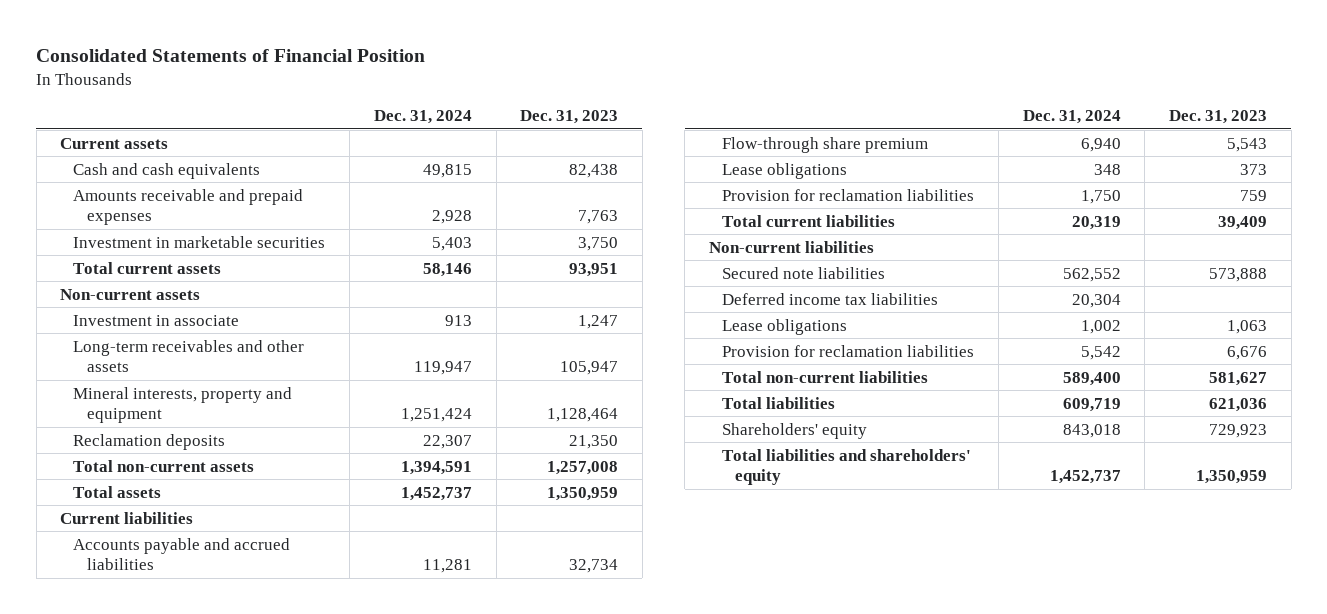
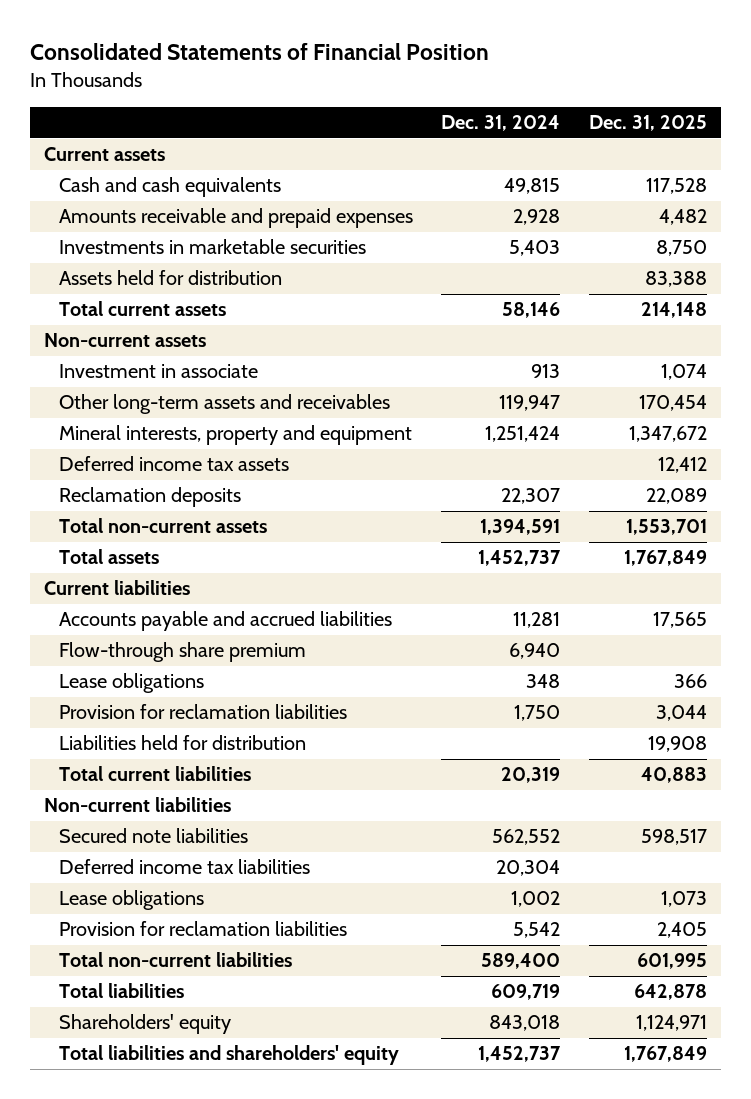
[520,109,619,124] Dec. 31, 2023 -> none
none -> [589,115,708,132] Dec. 31, 2025
[73,235,326,248] Investment in marketable securities -> [58,239,366,255] Investments in marketable securities
none -> [58,270,282,286] Assets held for distribution
[73,339,305,373] Long-term receivables and other assets -> [58,394,390,415] Other long-term assets and receivables
none -> [58,456,289,472] Deferred income tax assets
none -> [58,735,306,751] Liabilities held for distribution

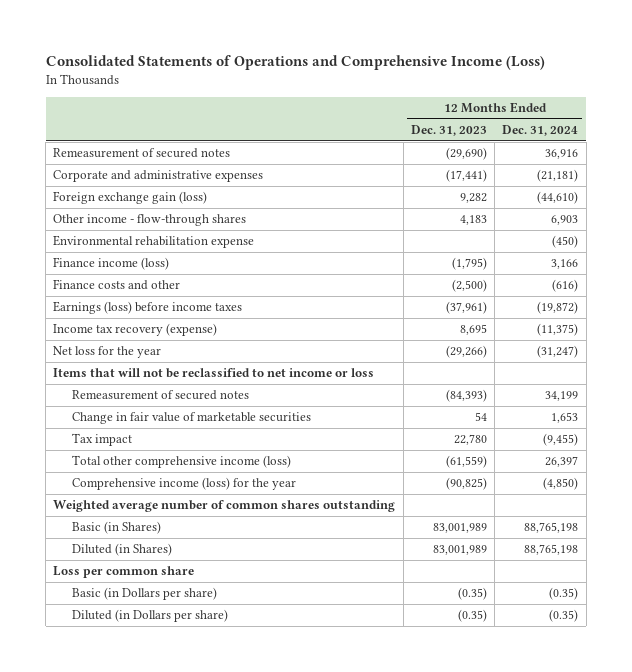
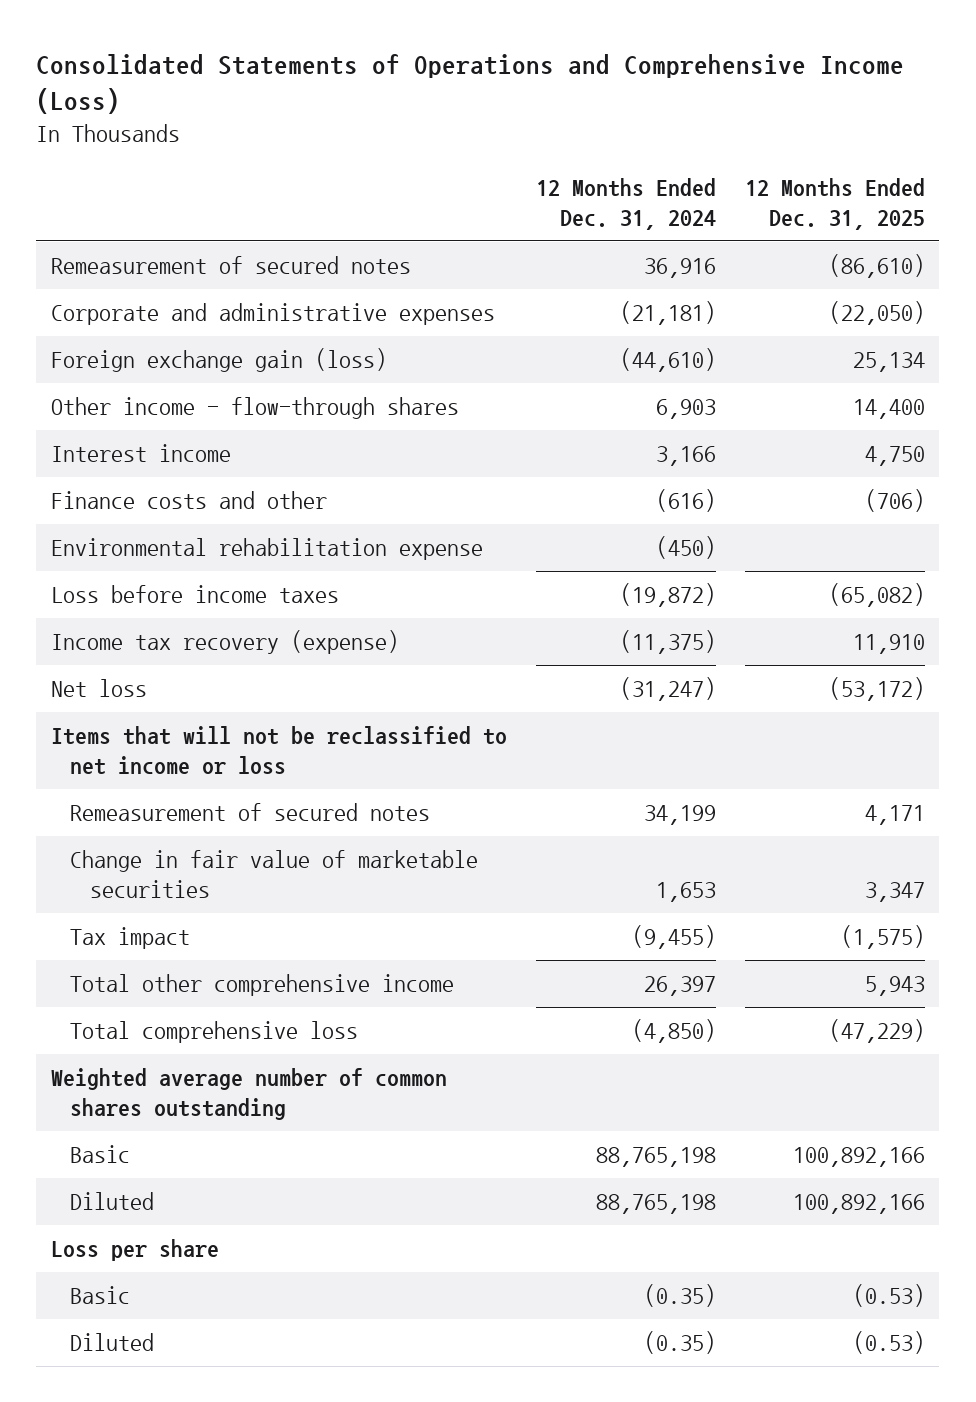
[410,124,487,136] Dec. 31, 2023 -> none
none -> [744,177,925,230] 12 Months Ended Dec. 31, 2025
[53,257,170,271] Finance income (loss) -> [50,443,231,462] Interest income
[53,235,255,249] Environmental rehabilitation expense -> [50,537,483,560] Environmental rehabilitation expense
[53,301,243,315] Earnings (loss) before income taxes -> [50,584,339,603] Loss before income taxes
[53,346,162,359] Net loss for the year -> [50,678,147,697] Net loss
[72,455,292,469] Total other comprehensive income (loss) -> [70,973,455,996] Total other comprehensive income
[72,477,297,491] Comprehensive income (loss) for the year -> [70,1020,359,1043] Total comprehensive loss
[72,521,162,535] Basic (in Shares) -> [70,1144,131,1163] Basic
[72,543,173,557] Diluted (in Shares) -> [70,1191,155,1210] Diluted
[53,566,195,579] Loss per common share -> [50,1238,219,1261] Loss per share
[72,587,218,601] Basic (in Dollars per share) -> [70,1285,131,1304] Basic
[72,609,229,623] Diluted (in Dollars per share) -> [70,1332,155,1351] Diluted

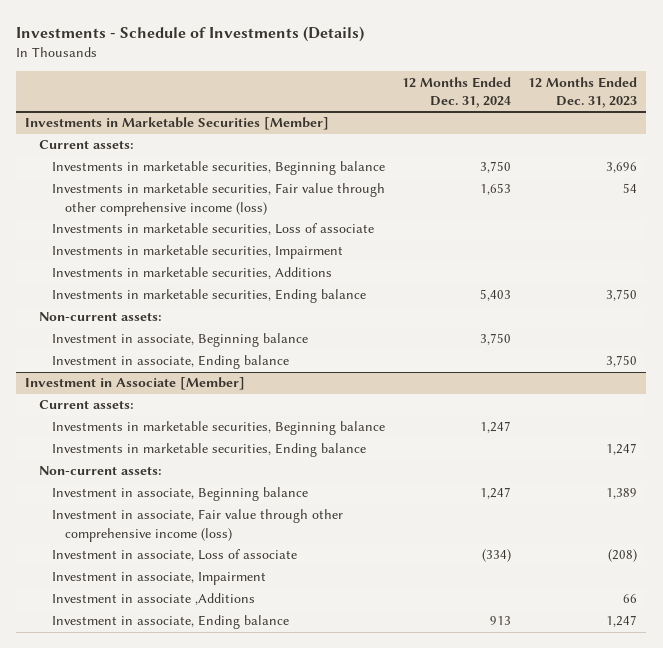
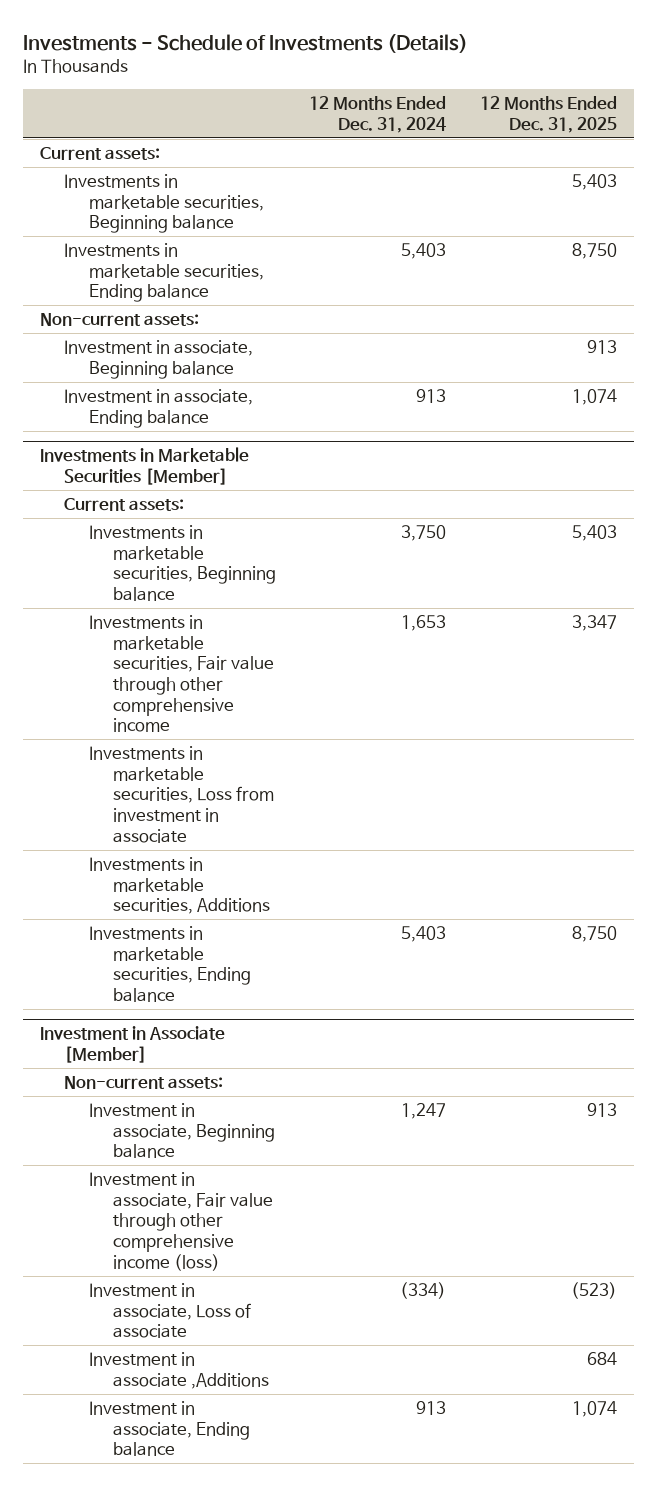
[528,76,638,109] 12 Months Ended Dec. 31, 2023 -> none
none -> [479,95,617,133] 12 Months Ended Dec. 31, 2025
none -> [40,147,161,161] Current assets:
none -> [64,174,264,234] Investments in marketable securities, Beginning balance
none -> [64,243,264,303] Investments in marketable securities, Ending balance
none -> [40,313,200,327] Non-current assets:
none -> [64,340,254,379] Investment in associate, Beginning balance
none -> [64,389,254,428] Investment in associate, Ending balance
[51,245,343,260] Investments in marketable securities, Impairment -> none
[51,183,385,216] Investments in marketable securities, Fair value through other comprehensive income (loss) -> [88,615,274,733] Investments in marketable securities, Fair value through other comprehensive income
[51,223,374,236] Investments in marketable securities, Loss of associate -> [88,746,274,843] Investments in marketable securities, Loss from investment in associate
[38,312,162,322] Non-current assets: -> none
[51,333,308,348] Investment in associate, Beginning balance -> none
[51,355,289,370] Investment in associate, Ending balance -> none
[38,400,134,410] Current assets: -> none
[51,421,385,436] Investments in marketable securities, Beginning balance -> none
[51,443,366,458] Investments in marketable securities, Ending balance -> none
[51,572,266,586] Investment in associate, Impairment -> none

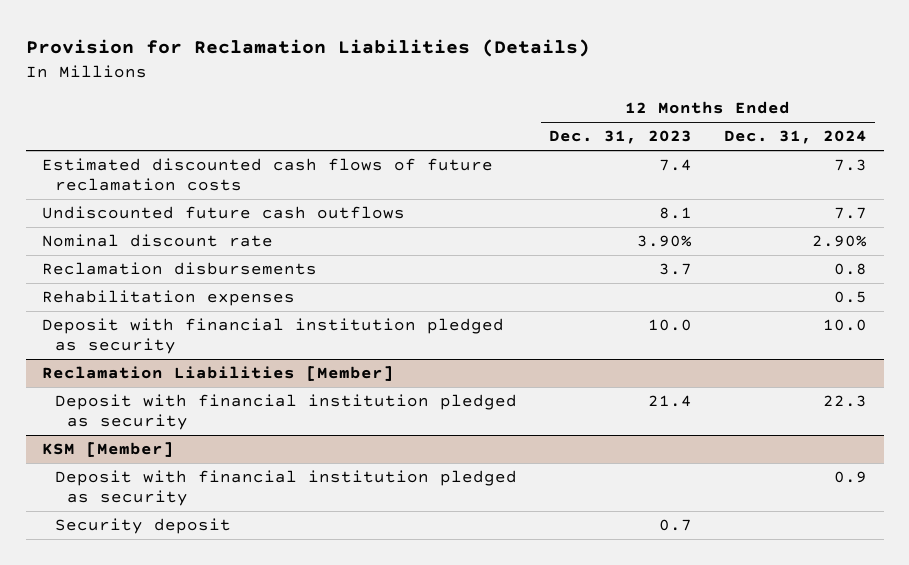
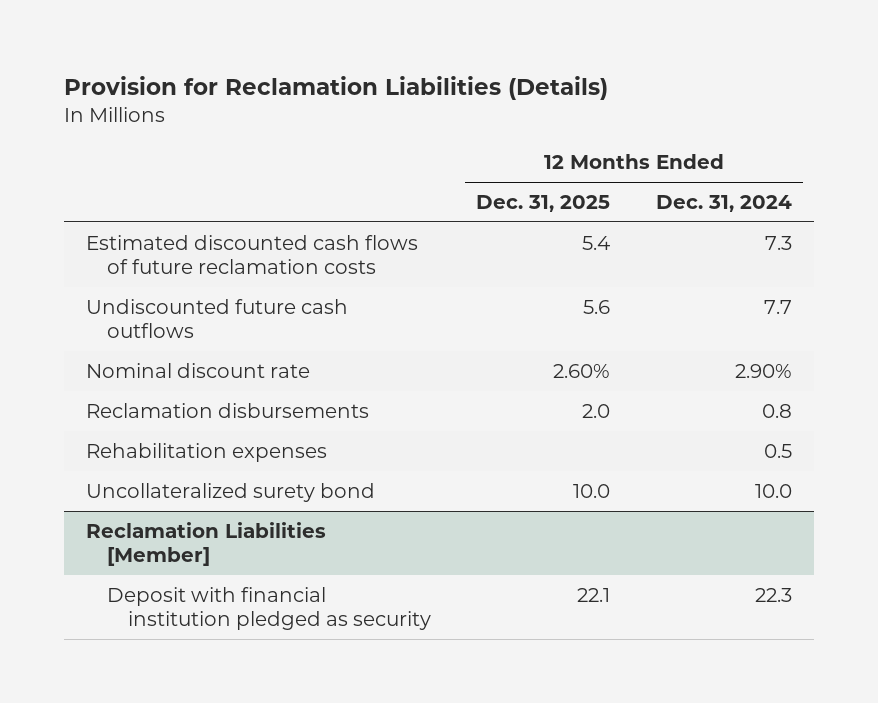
[549,130,693,145] Dec. 31, 2023 -> none
none -> [476,194,611,212] Dec. 31, 2025
[42,318,505,355] Deposit with financial institution pledged as security -> none
none -> [86,482,376,502] Uncollateralized surety bond
[42,442,175,458] KSM [Member] -> none
[54,470,517,507] Deposit with financial institution pledged as security -> none
[54,518,231,535] Security deposit -> none

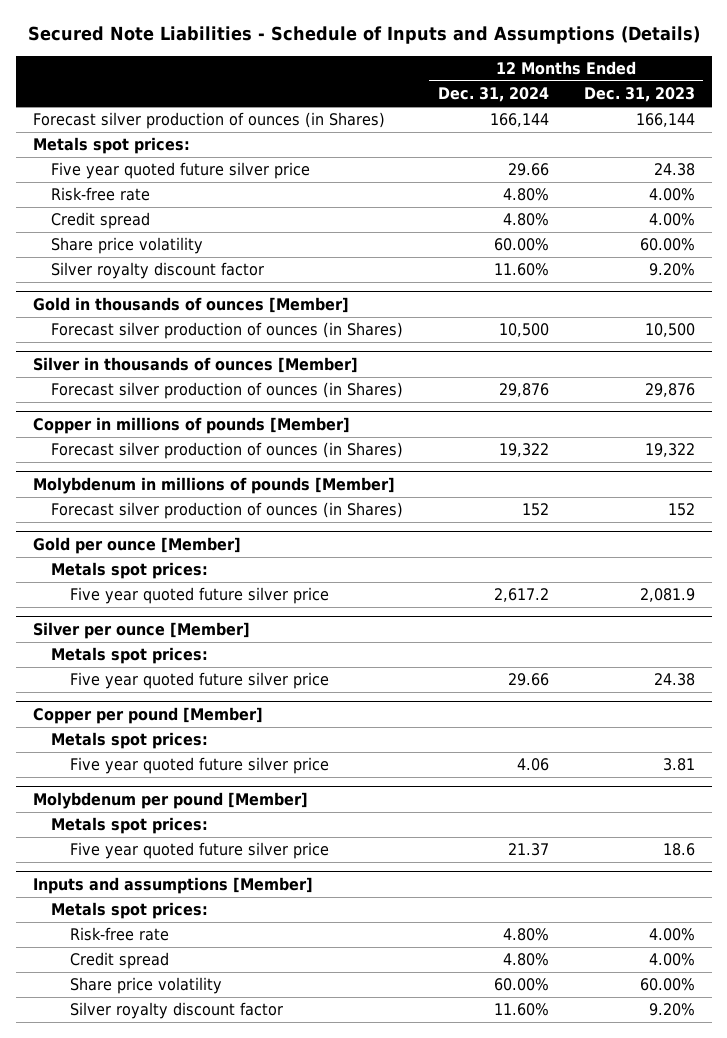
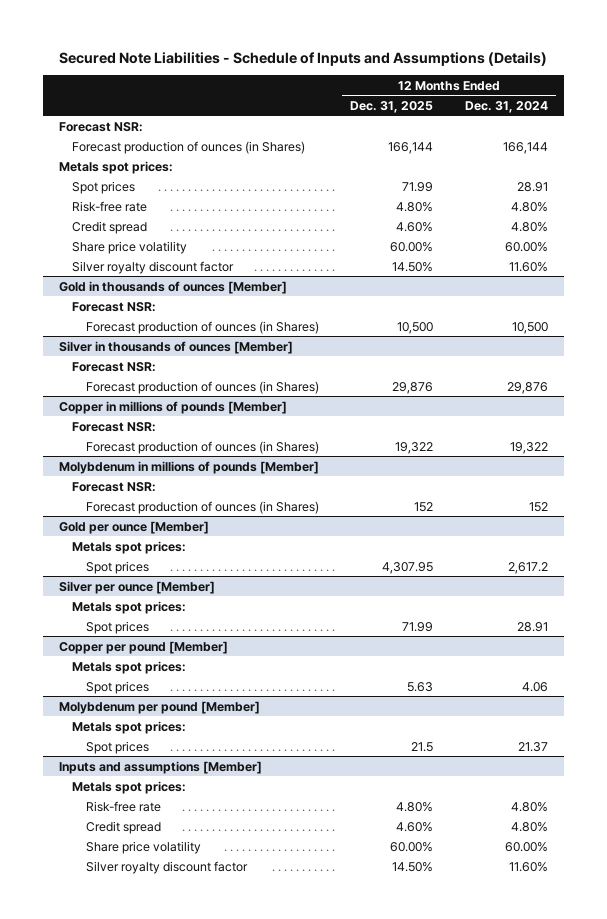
[583,87,695,103] Dec. 31, 2023 -> none
none -> [350,100,434,113] Dec. 31, 2025
none -> [58,121,143,132] Forecast NSR:
[32,112,385,130] Forecast silver production of ounces (in Shares) -> [72,140,306,154] Forecast production of ounces (in Shares)
[51,162,311,180] Five year quoted future silver price -> none
none -> [72,180,136,194] Spot prices
none -> [72,301,157,312] Forecast NSR:
[51,322,404,340] Forecast silver production of ounces (in Shares) -> [85,320,319,334] Forecast production of ounces (in Shares)
none -> [72,361,157,372] Forecast NSR:
[51,382,404,400] Forecast silver production of ounces (in Shares) -> [85,380,319,394] Forecast production of ounces (in Shares)
none -> [72,421,157,432] Forecast NSR:
[51,442,404,460] Forecast silver production of ounces (in Shares) -> [85,440,319,454] Forecast production of ounces (in Shares)
none -> [72,481,157,492] Forecast NSR:
[51,502,404,520] Forecast silver production of ounces (in Shares) -> [85,500,319,514] Forecast production of ounces (in Shares)
[69,587,329,605] Five year quoted future silver price -> [85,560,149,574] Spot prices
[69,672,329,690] Five year quoted future silver price -> none
none -> [85,620,149,634] Spot prices
[69,757,329,775] Five year quoted future silver price -> [85,680,149,694] Spot prices
[69,842,329,860] Five year quoted future silver price -> [85,740,149,754] Spot prices

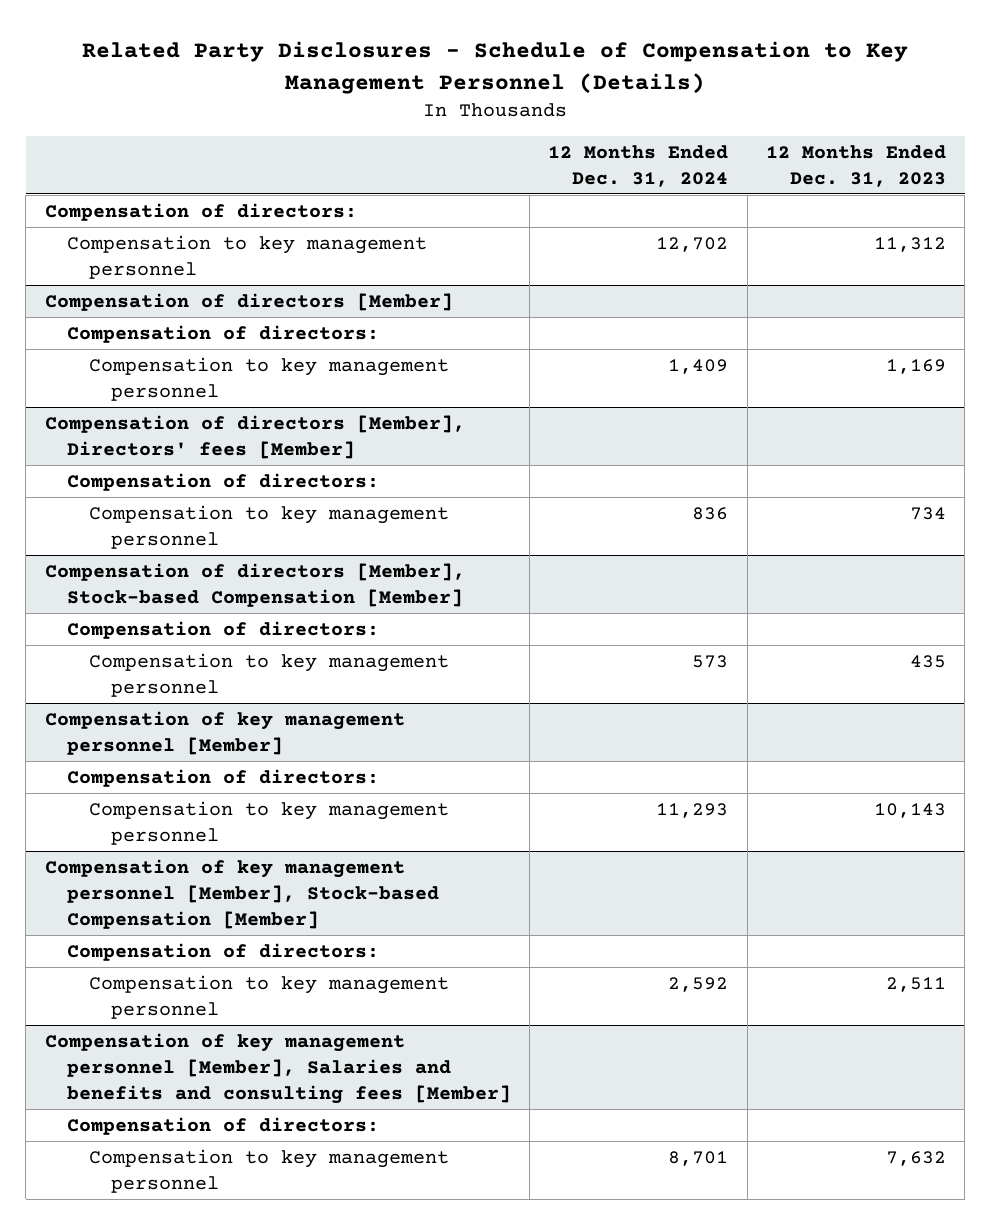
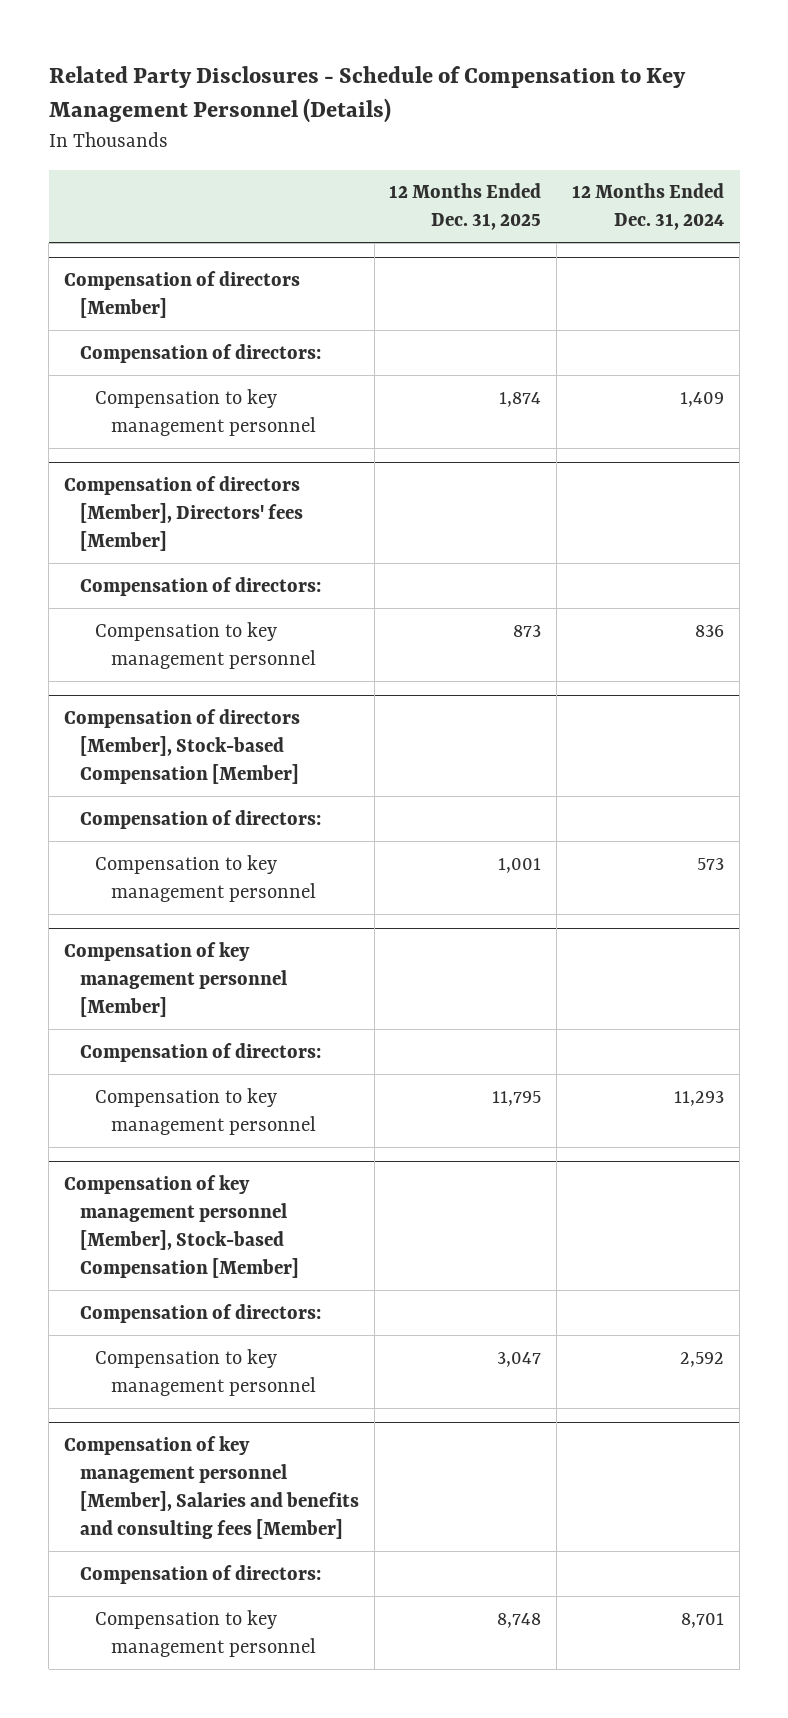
[765,144,946,187] 12 Months Ended Dec. 31, 2023 -> none
none -> [389,183,542,231] 12 Months Ended Dec. 31, 2025
[44,202,357,221] Compensation of directors: -> none
[66,234,427,279] Compensation to key management personnel -> none

